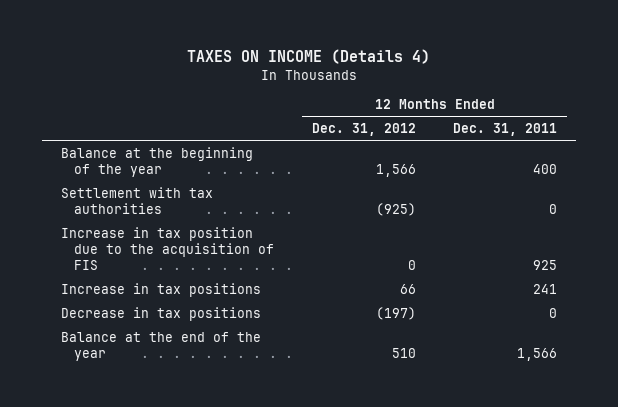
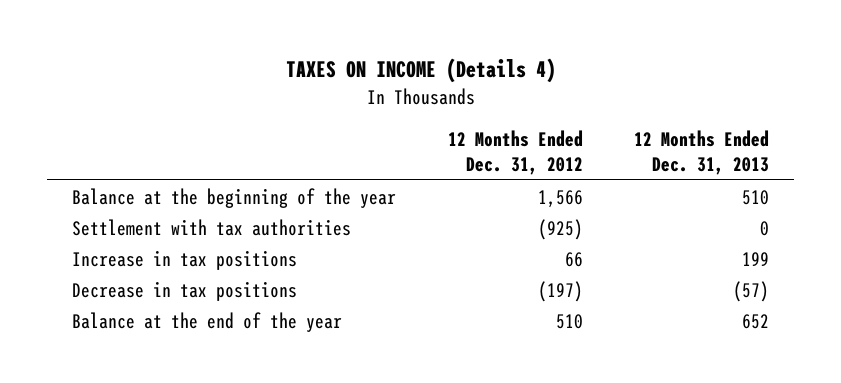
[453,123,558,137] Dec. 31, 2011 -> none
none -> [633,130,769,176] 12 Months Ended Dec. 31, 2013
[60,226,274,271] Increase in tax position due to the acquisition of FIS -> none

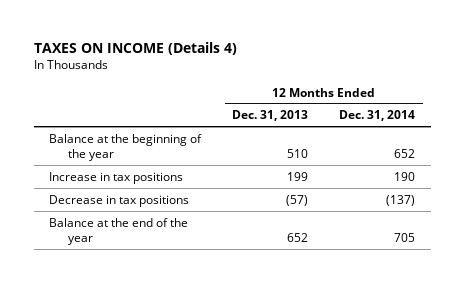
[447,130,583,176] 12 Months Ended Dec. 31, 2012 -> none
none -> [339,110,416,122] Dec. 31, 2014
[72,218,352,236] Settlement with tax authorities -> none

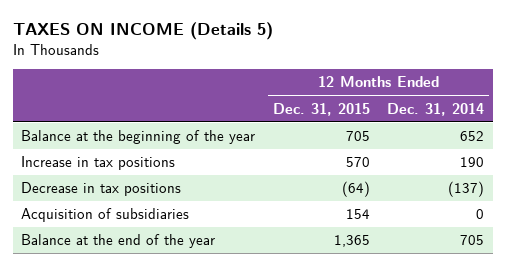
[33,41,237,55] TAXES ON INCOME (Details 4) -> [12,22,273,41] TAXES ON INCOME (Details 5)
[232,110,309,122] Dec. 31, 2013 -> none
none -> [272,102,370,116] Dec. 31, 2015
none -> [21,208,190,223] Acquisition of subsidiaries

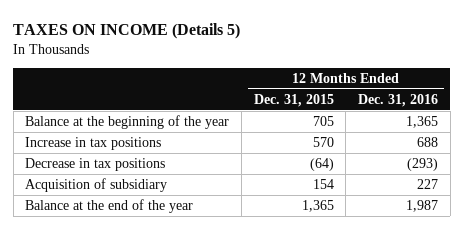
[387,102,485,116] Dec. 31, 2014 -> none
none -> [357,93,438,107] Dec. 31, 2016
[21,208,190,223] Acquisition of subsidiaries -> [25,178,168,193] Acquisition of subsidiary

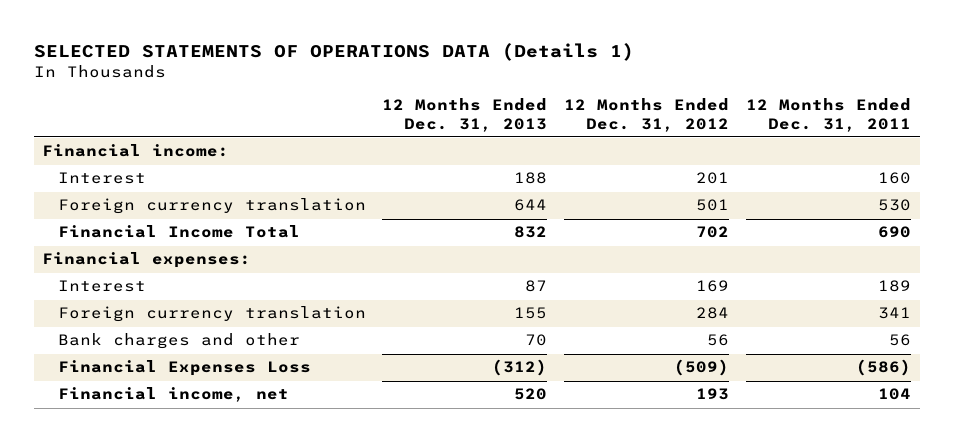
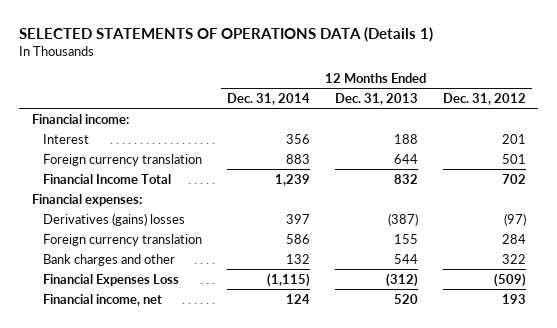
[746,98,912,132] 12 Months Ended Dec. 31, 2011 -> none
none -> [227,92,311,105] Dec. 31, 2014
[57,280,146,293] Interest -> none
none -> [43,212,186,226] Derivatives (gains) losses
[525,334,548,347] 70 -> [393,253,418,264] 544
[707,334,730,347] 56 -> [501,253,526,264] 322

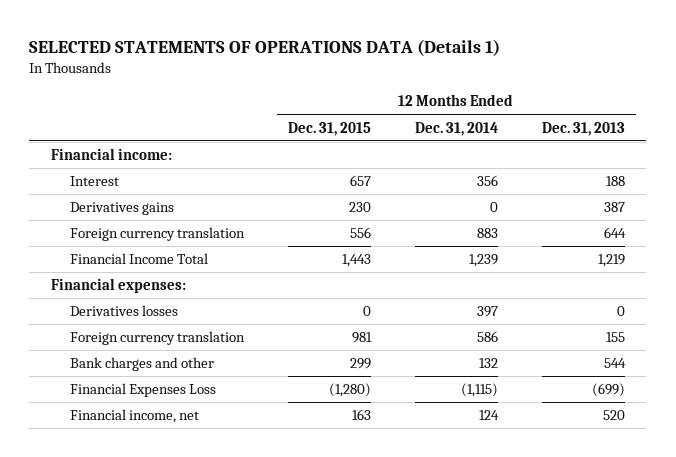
[442,92,526,105] Dec. 31, 2012 -> none
none -> [287,121,371,136] Dec. 31, 2015
none -> [69,202,174,216] Derivatives gains
[393,173,418,184] 832 -> [597,254,625,268] 1,219
[43,212,186,226] Derivatives (gains) losses -> [69,305,178,317] Derivatives losses
[387,212,418,226] (387) -> [616,306,625,317] 0
[385,272,418,287] (312) -> [591,383,625,398] (699)

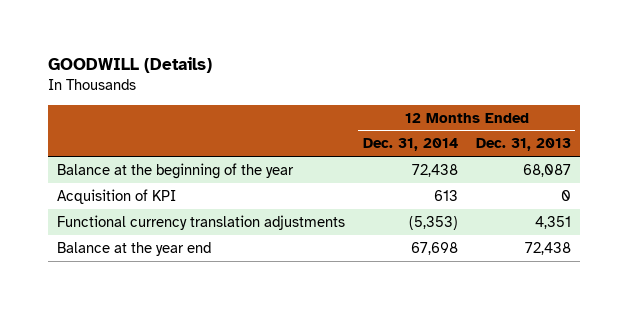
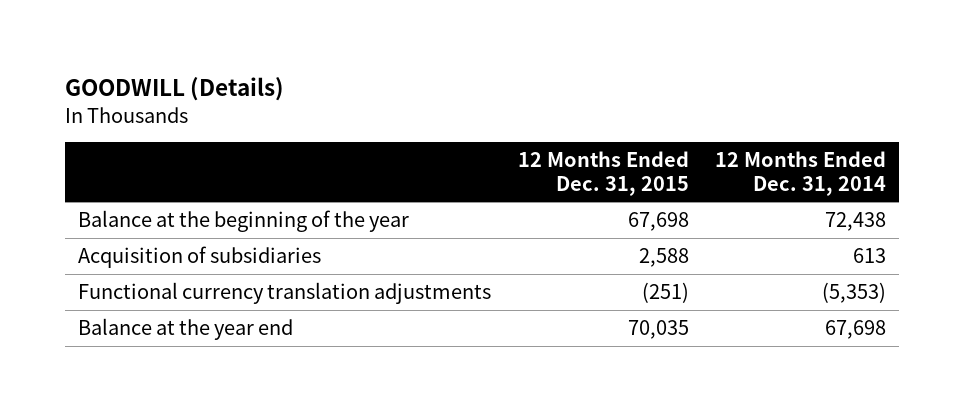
[475,138,571,152] Dec. 31, 2013 -> none
none -> [517,151,689,196] 12 Months Ended Dec. 31, 2015
[56,188,176,204] Acquisition of KPI -> [78,246,322,269] Acquisition of subsidiaries

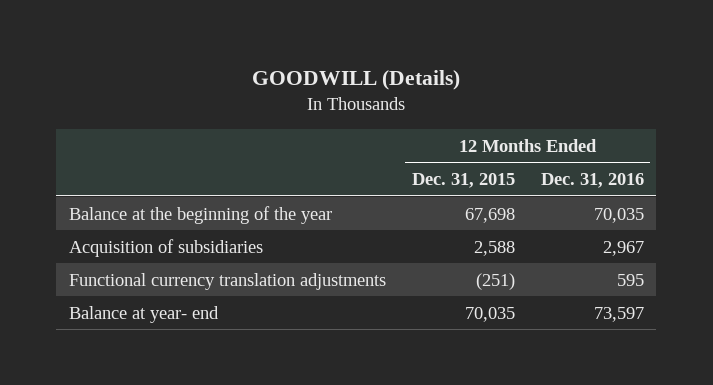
[714,151,886,196] 12 Months Ended Dec. 31, 2014 -> none
none -> [540,173,644,189] Dec. 31, 2016
[78,318,294,341] Balance at the year end -> [68,305,219,323] Balance at year- end

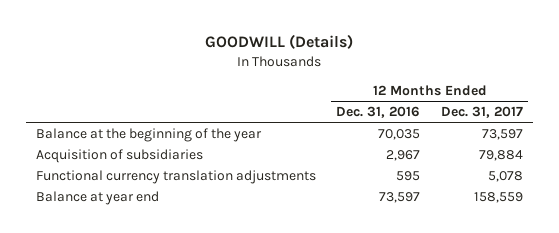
[411,173,515,189] Dec. 31, 2015 -> none
none -> [441,106,524,119] Dec. 31, 2017
[68,305,219,323] Balance at year- end -> [35,190,159,205] Balance at year end

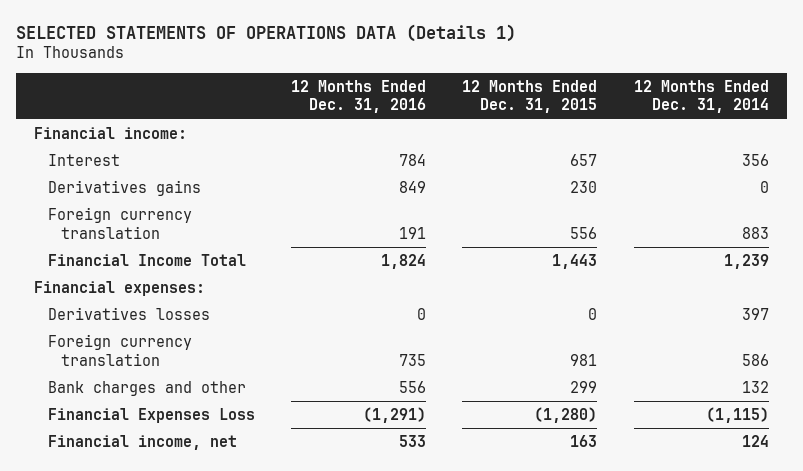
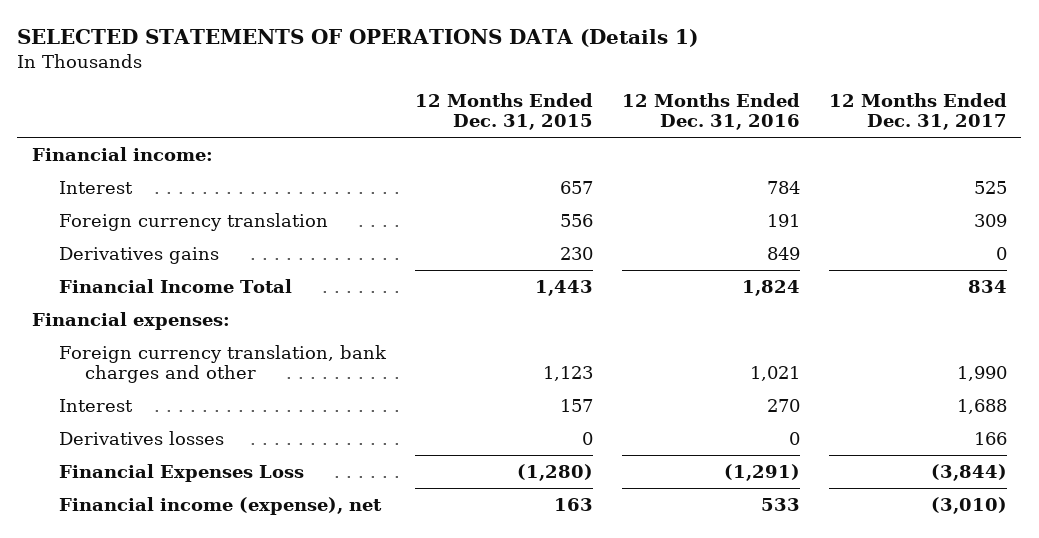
[633,79,769,114] 12 Months Ended Dec. 31, 2014 -> none
none -> [828,93,1007,131] 12 Months Ended Dec. 31, 2017
[47,179,201,196] Derivatives gains -> [58,246,219,264] Derivatives gains
none -> [58,344,387,383] Foreign currency translation, bank charges and other
none -> [58,398,133,412] Interest
[47,333,192,366] Foreign currency translation -> none
[47,380,246,396] Bank charges and other -> none
[47,434,237,450] Financial income, net -> [58,496,382,515] Financial income (expense), net

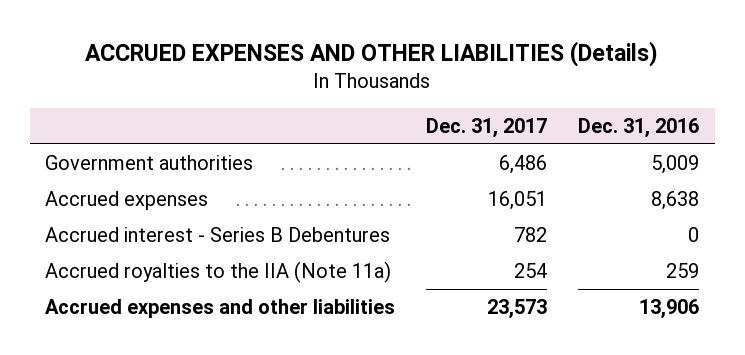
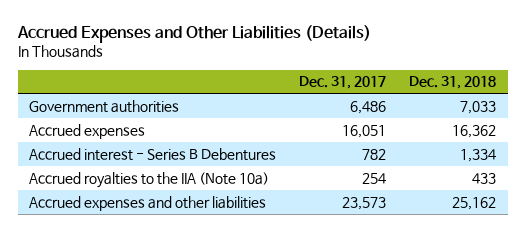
[85,41,659,68] ACCRUED EXPENSES AND OTHER LIABILITIES (Details) -> [16,25,371,44] Accrued Expenses and Other Liabilities (Details)
[578,118,700,139] Dec. 31, 2016 -> none
none -> [409,76,497,90] Dec. 31, 2018
[45,260,392,283] Accrued royalties to the IIA (Note 11a) -> [29,171,270,188] Accrued royalties to the IIA (Note 10a)

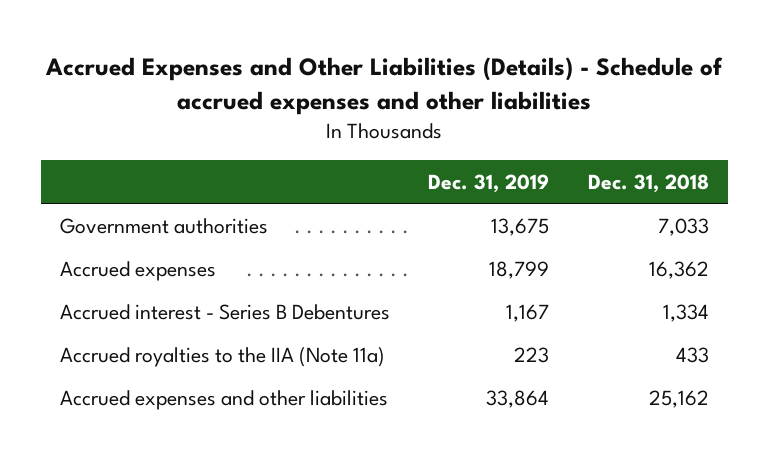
[16,25,371,44] Accrued Expenses and Other Liabilities (Details) -> [45,57,724,115] Accrued Expenses and Other Liabilities (Details) - Schedule of accrued expenses and other liabilities
[299,76,387,90] Dec. 31, 2017 -> none
none -> [428,173,550,193] Dec. 31, 2019
[29,171,270,188] Accrued royalties to the IIA (Note 10a) -> [60,346,386,367] Accrued royalties to the IIA (Note 11a)

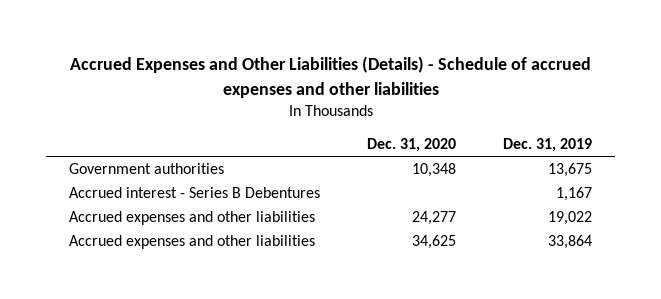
[587,173,709,193] Dec. 31, 2018 -> none
none -> [367,138,457,153] Dec. 31, 2020
[60,260,217,281] Accrued expenses -> none
[60,346,386,367] Accrued royalties to the IIA (Note 11a) -> none
none -> [69,211,316,226] Accrued expenses and other liabilities

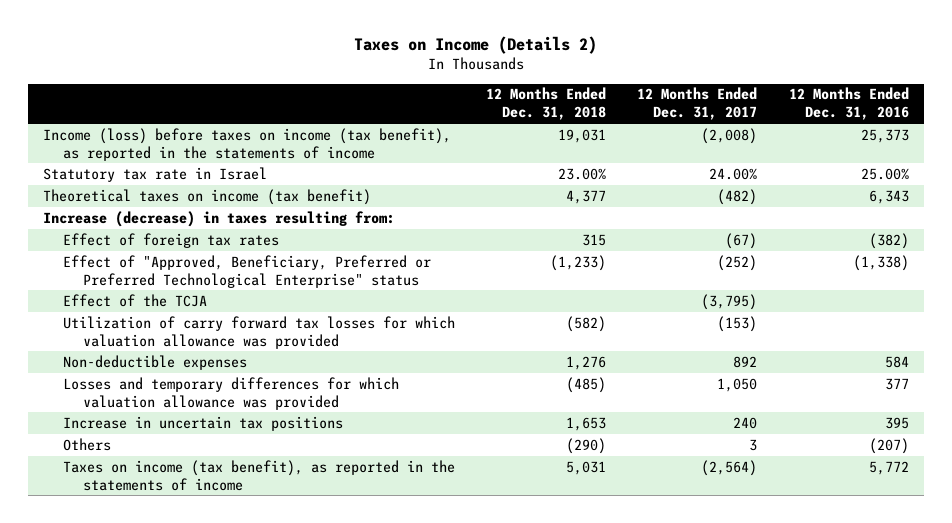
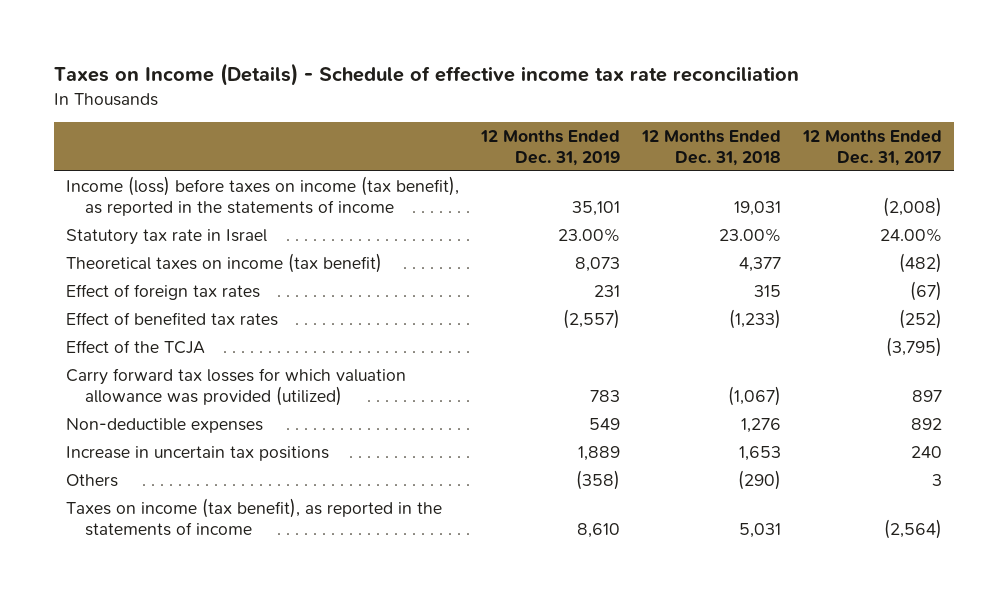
[353,36,597,55] Taxes on Income (Details 2) -> [54,63,800,87] Taxes on Income (Details) - Schedule of effective income tax rate reconciliation
[788,87,909,121] 12 Months Ended Dec. 31, 2016 -> none
none -> [479,130,620,166] 12 Months Ended Dec. 31, 2019
[43,210,396,227] Increase (decrease) in taxes resulting from: -> none
[63,254,432,288] Effect of "Approved, Beneficiary, Preferred or Preferred Technological Enterprise" status -> [65,311,278,326] Effect of benefited tax rates
[63,315,456,349] Utilization of carry forward tax losses for which valuation allowance was provided -> [65,367,406,406] Carry forward tax losses for which valuation allowance was provided (utilized)
[566,315,607,332] (582) -> [728,385,782,406] (1,067)
[717,315,758,332] (153) -> [912,389,943,402] 897
[63,376,400,410] Losses and temporary differences for which valuation allowance was provided -> none

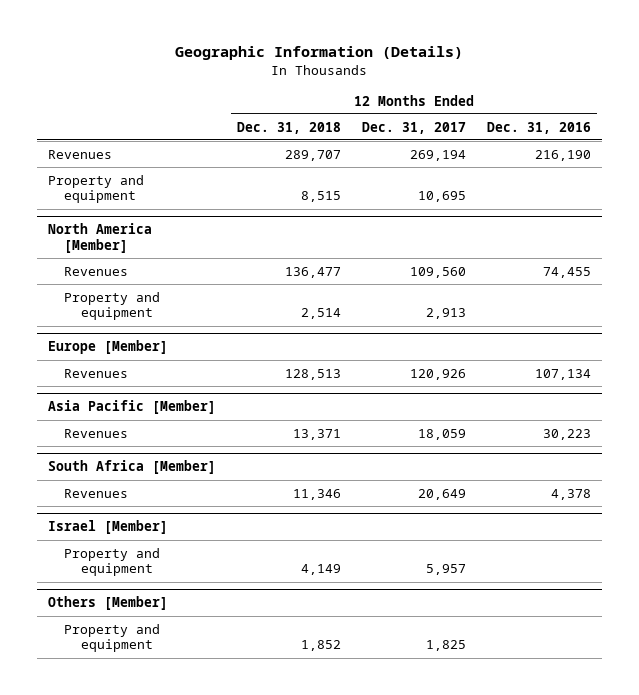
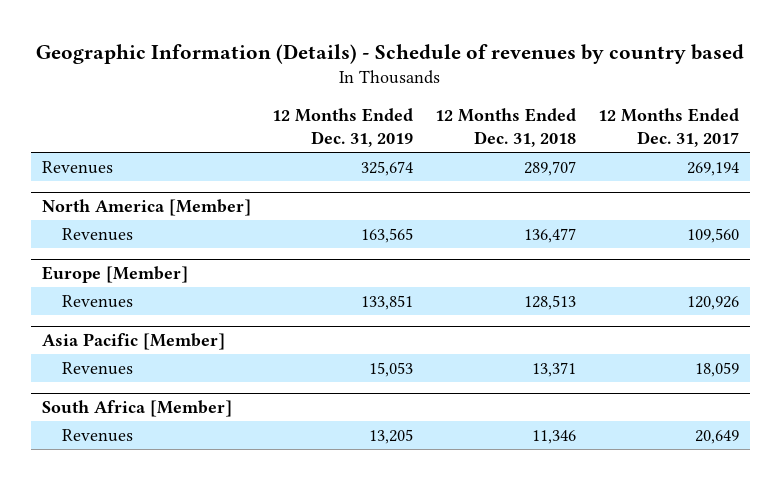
[175,46,464,61] Geographic Information (Details) -> [36,43,745,64] Geographic Information (Details) - Schedule of revenues by country based
[487,121,592,134] Dec. 31, 2016 -> none
none -> [272,108,414,148] 12 Months Ended Dec. 31, 2019
[47,174,144,204] Property and equipment -> none
[64,291,161,321] Property and equipment -> none
[47,520,168,535] Israel [Member] -> none
[64,547,161,577] Property and equipment -> none
[47,596,168,611] Others [Member] -> none
[64,623,161,653] Property and equipment -> none

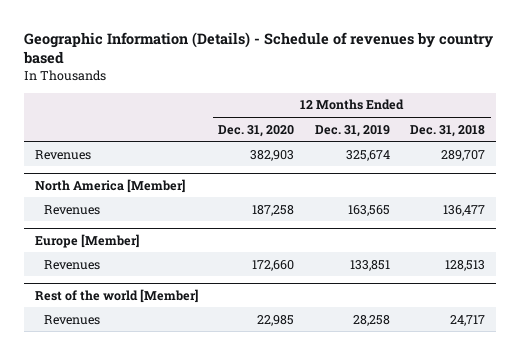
[598,108,740,148] 12 Months Ended Dec. 31, 2017 -> none
none -> [218,124,295,137] Dec. 31, 2020
[41,333,225,351] Asia Pacific [Member] -> none
[41,400,232,418] South Africa [Member] -> none
[61,428,133,442] Revenues -> none
none -> [34,288,198,303] Rest of the world [Member]
[369,361,414,377] 15,053 -> [352,314,390,326] 28,258
[532,361,577,377] 13,371 -> [450,314,486,326] 24,717

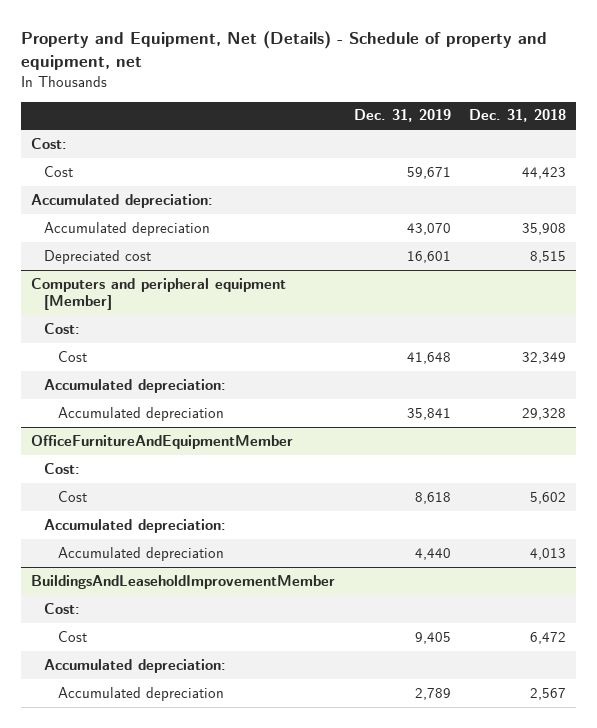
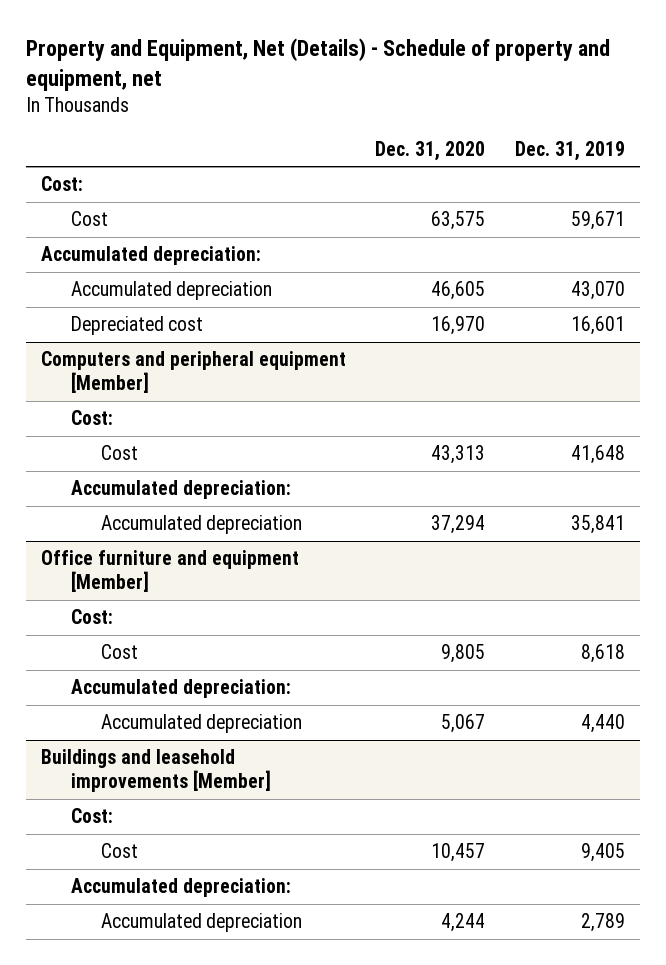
[469,109,567,123] Dec. 31, 2018 -> none
none -> [375,140,486,161] Dec. 31, 2020
[30,434,293,449] OfficeFurnitureAndEquipmentMember -> [40,550,299,593] Office furniture and equipment [Member]
[30,574,335,589] BuildingsAndLeaseholdImprovementMember -> [40,749,272,793] Buildings and leasehold improvements [Member]

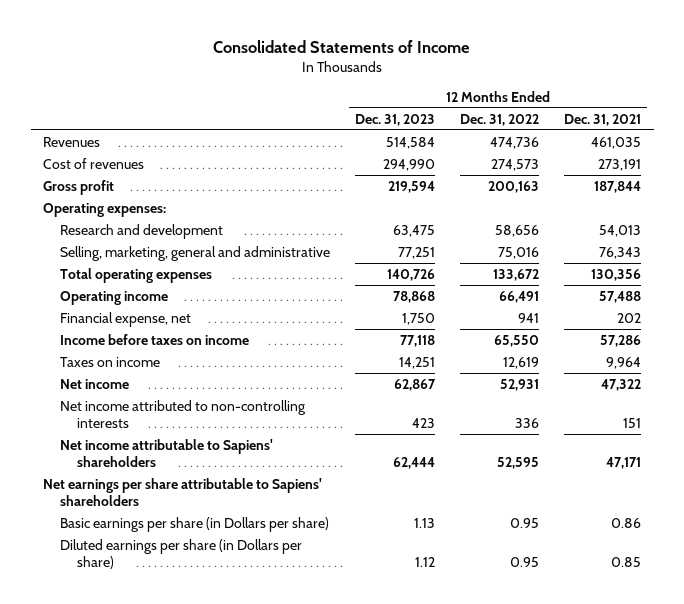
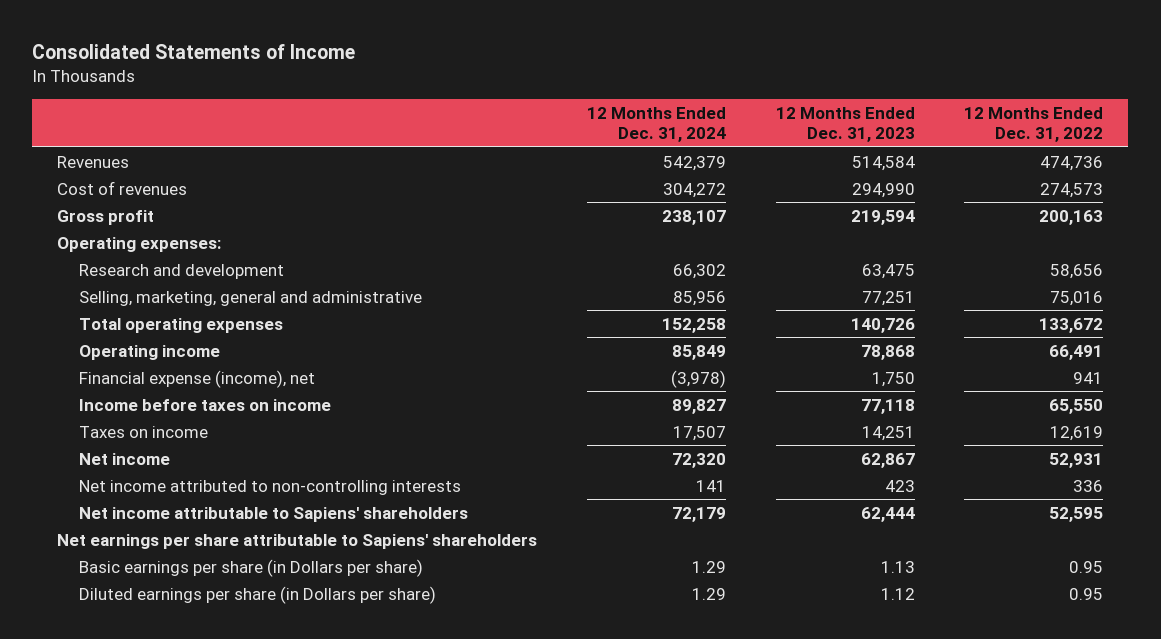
[564,113,642,126] Dec. 31, 2021 -> none
none -> [586,106,726,143] 12 Months Ended Dec. 31, 2024
[60,311,192,327] Financial expense, net -> [78,369,315,388] Financial expense (income), net

